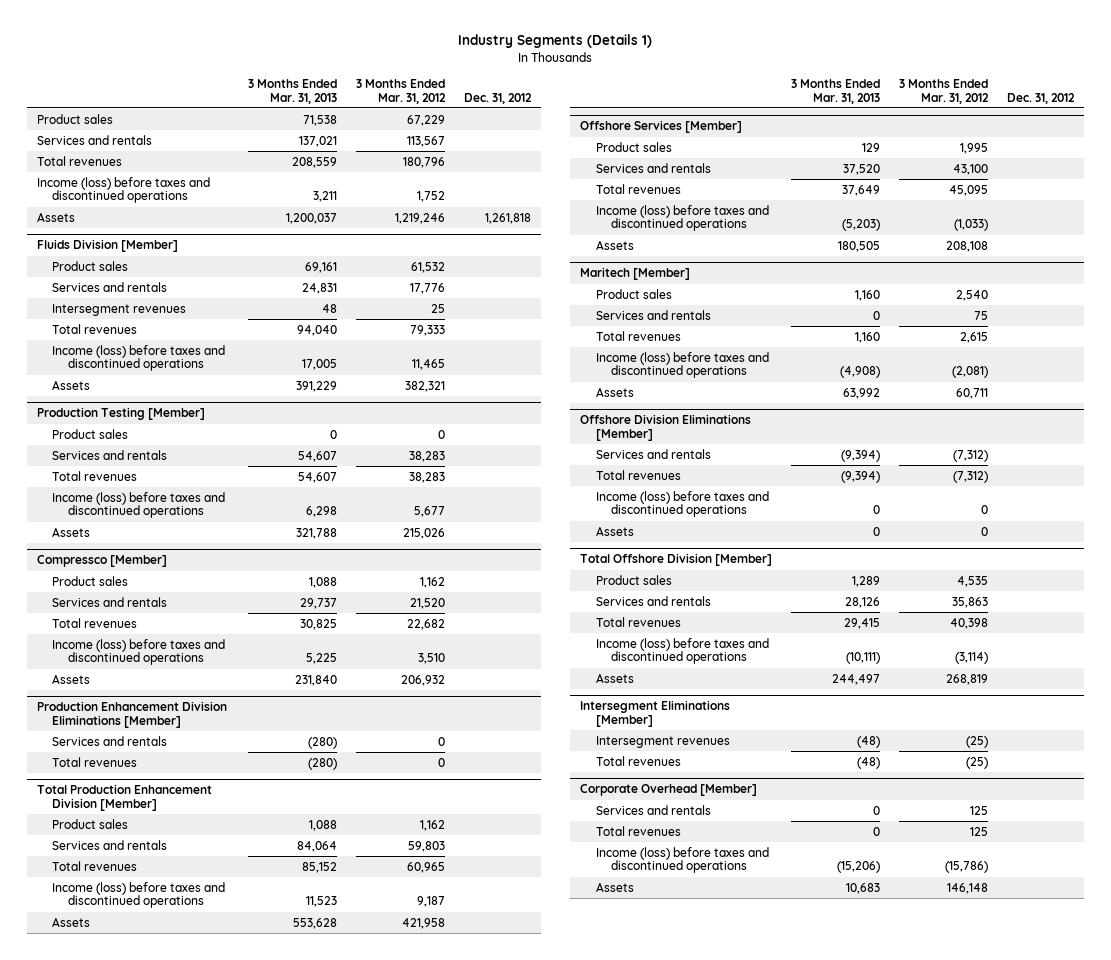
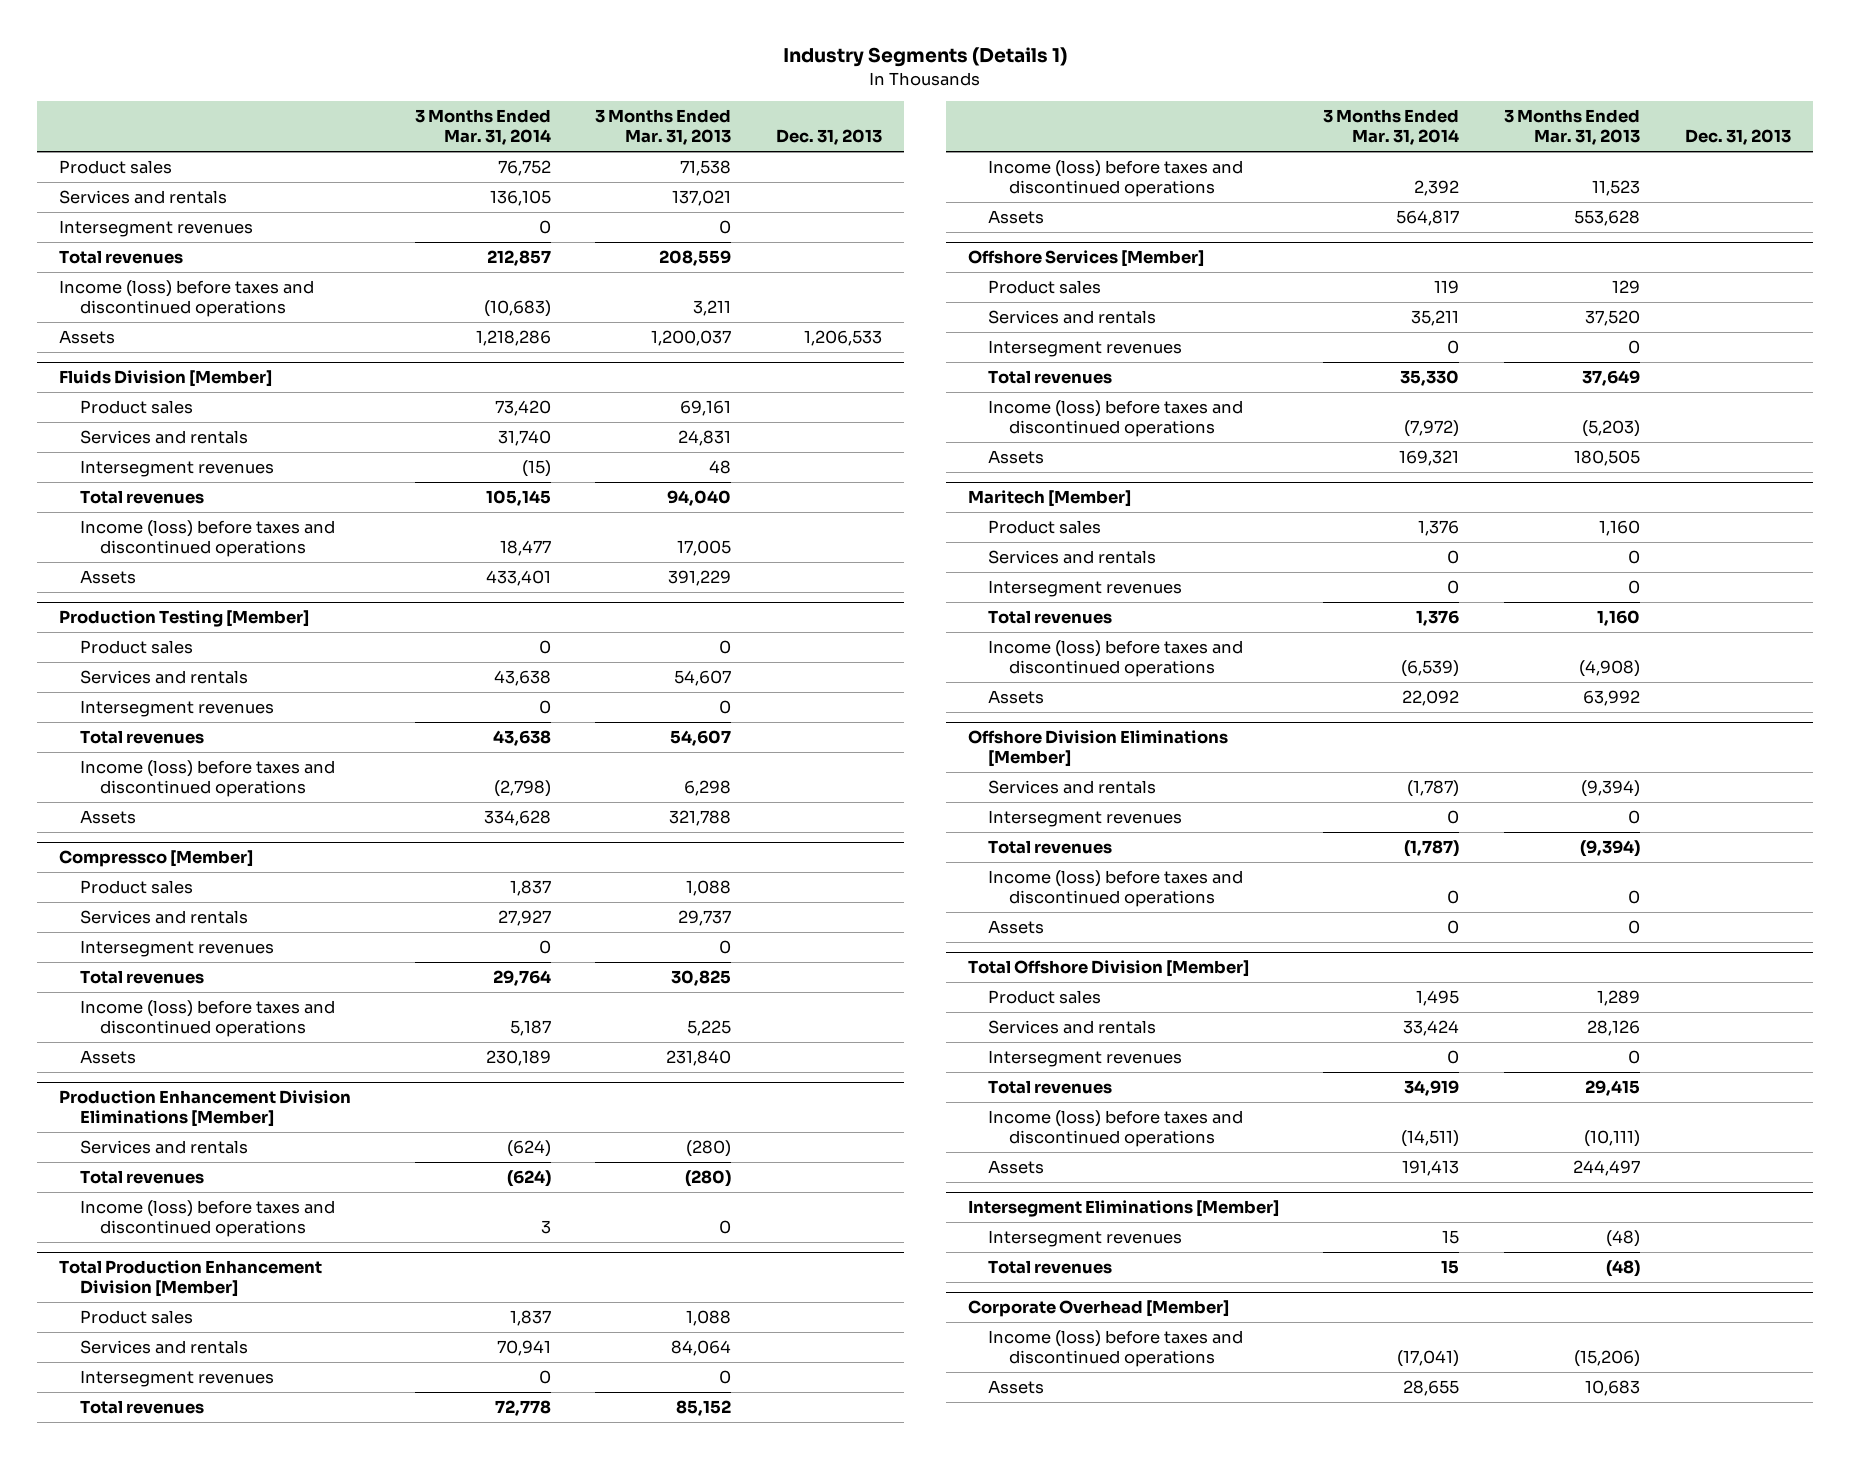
[355,79,446,104] 3 Months Ended Mar. 31, 2012 -> none
[464,92,533,104] Dec. 31, 2012 -> none
none -> [414,109,551,146] 3 Months Ended Mar. 31, 2014
none -> [776,129,883,146] Dec. 31, 2013
none -> [59,219,254,237] Intersegment revenues
none -> [79,699,274,717] Intersegment revenues
none -> [79,939,274,957] Intersegment revenues
none -> [79,1199,335,1238] Income (loss) before taxes and discontinued operations
none -> [79,1369,274,1387] Intersegment revenues
none -> [988,339,1183,357] Intersegment revenues
none -> [988,579,1183,597] Intersegment revenues
none -> [988,809,1183,827] Intersegment revenues
none -> [988,1049,1183,1067] Intersegment revenues
[595,804,711,815] Services and rentals -> none
[595,825,681,836] Total revenues -> none

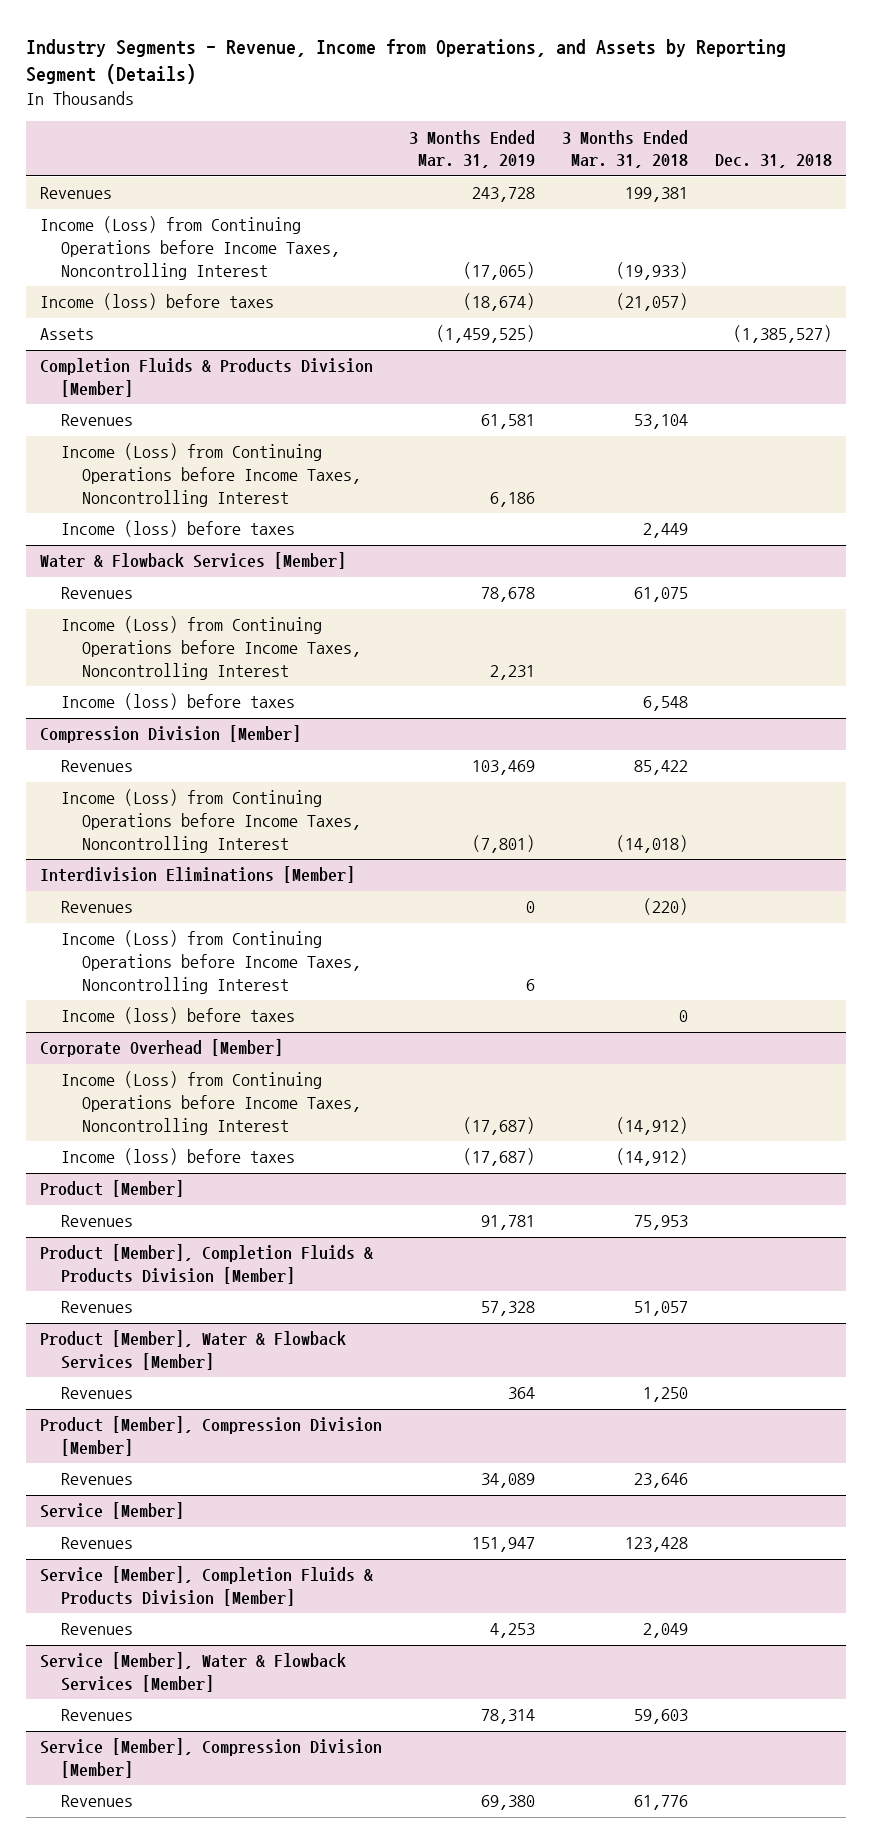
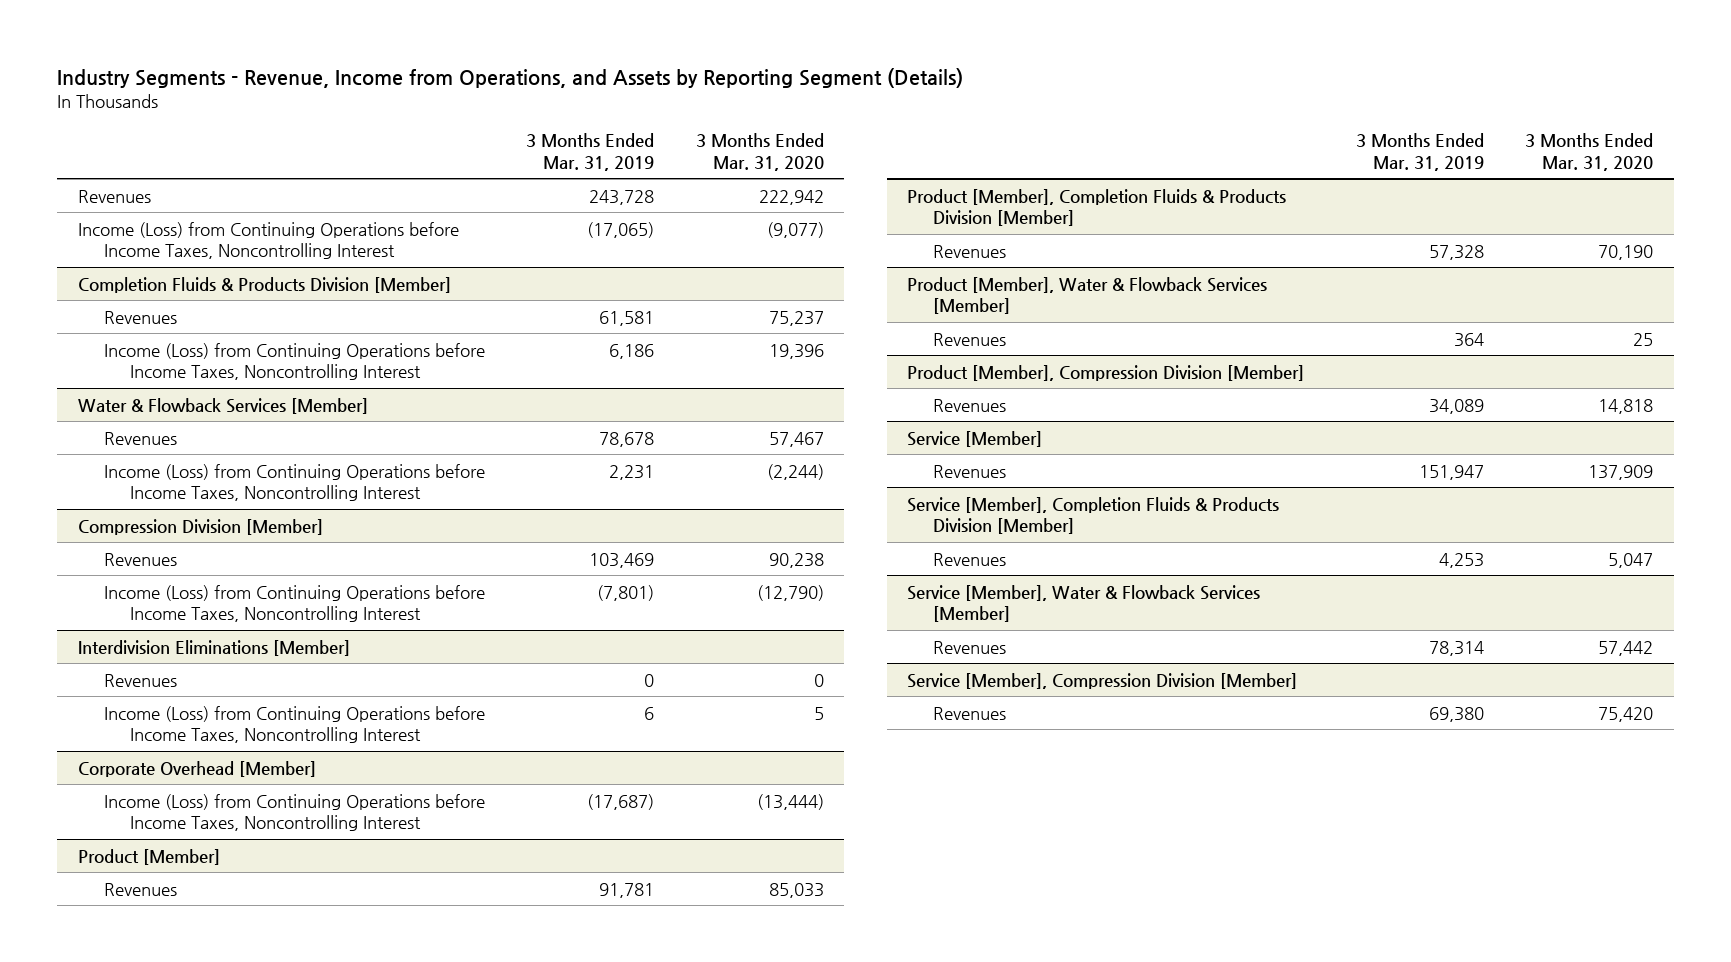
[562,129,689,169] 3 Months Ended Mar. 31, 2018 -> none
[715,154,833,169] Dec. 31, 2018 -> none
none -> [695,133,824,171] 3 Months Ended Mar. 31, 2020
[39,293,274,311] Income (loss) before taxes -> none
[39,328,94,341] Assets -> none
[60,520,295,538] Income (loss) before taxes -> none
[60,693,295,711] Income (loss) before taxes -> none
[60,1007,295,1025] Income (loss) before taxes -> none
[60,1148,295,1166] Income (loss) before taxes -> none

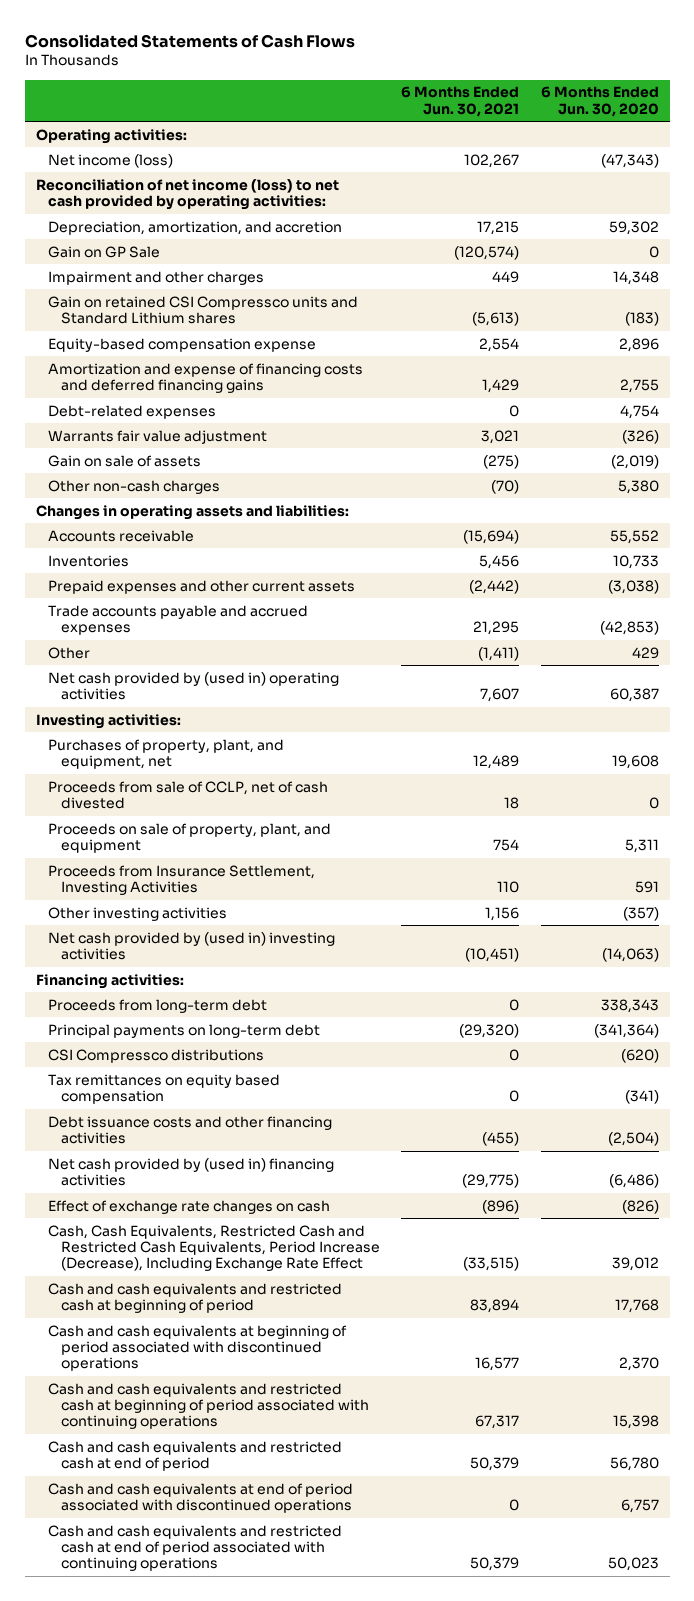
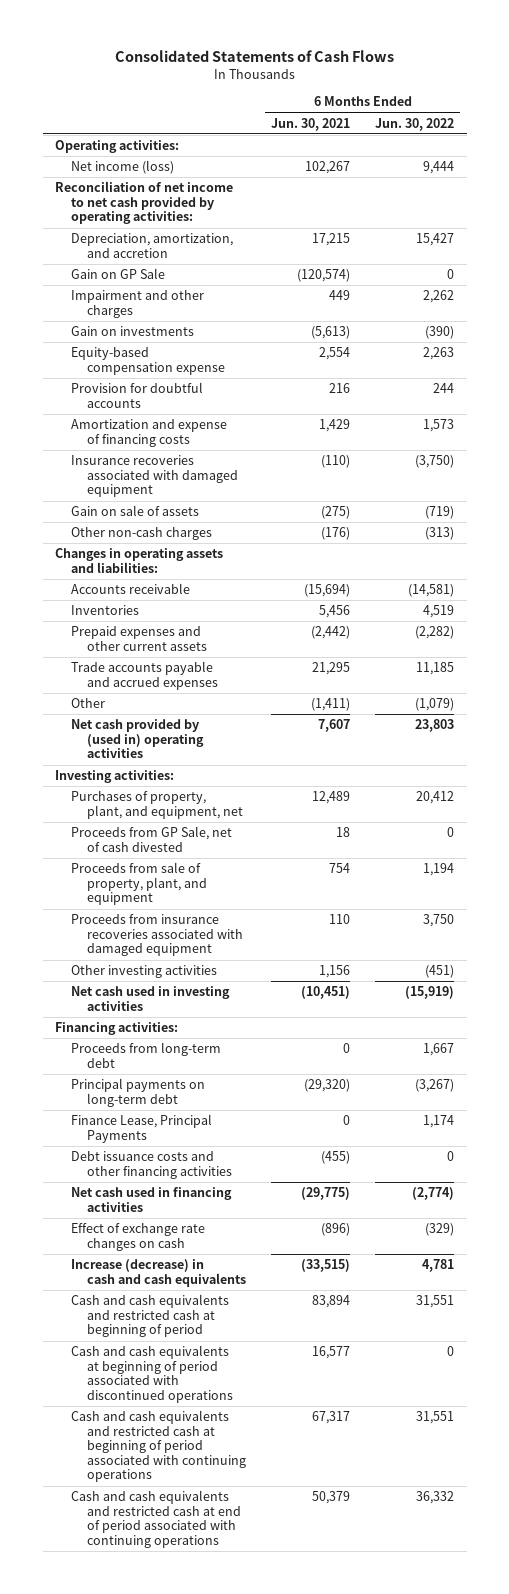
[540,86,659,117] 6 Months Ended Jun. 30, 2020 -> none
none -> [375,117,455,131] Jun. 30, 2022
[35,178,339,211] Reconciliation of net income (loss) to net cash provided by operating activities: -> [55,181,234,225] Reconciliation of net income to net cash provided by operating activities:
[48,295,359,325] Gain on retained CSI Compressco units and Standard Lithium shares -> [71,326,195,337] Gain on investments
[48,404,217,419] Debt-related expenses -> none
[48,429,268,444] Warrants fair value adjustment -> none
none -> [71,382,204,408] Provision for doubtful accounts
[48,362,364,394] Amortization and expense of financing costs and deferred financing gains -> [71,419,228,447] Amortization and expense of financing costs
none -> [71,455,238,498] Insurance recoveries associated with damaged equipment
[491,479,520,494] (70) -> [321,527,351,541] (176)
[48,780,329,810] Proceeds from sale of CCLP, net of cash divested -> [71,826,233,852] Proceeds from GP Sale, net of cash divested
[48,822,332,854] Proceeds on sale of property, plant, and equipment -> [71,862,207,906] Proceeds from sale of property, plant, and equipment
[48,864,316,896] Proceeds from Insurance Settlement, Investing Activities -> [71,914,243,957] Proceeds from insurance recoveries associated with damaged equipment
[48,931,336,961] Net cash provided by (used in) investing activities -> [71,986,231,1011] Net cash used in investing activities
[48,1048,265,1063] CSI Compressco distributions -> none
[48,1073,281,1105] Tax remittances on equity based compensation -> none
none -> [71,1114,213,1143] Finance Lease, Principal Payments
[48,1157,335,1187] Net cash provided by (used in) financing activities -> [71,1187,233,1212] Net cash used in financing activities
[48,1224,380,1272] Cash, Cash Equivalents, Restricted Cash and Restricted Cash Equivalents, Period Increase (Decrease), Including Exchange Rate Effect -> [71,1259,246,1287] Increase (decrease) in cash and cash equivalents
[48,1440,343,1472] Cash and cash equivalents and restricted cash at end of period -> none
[48,1482,354,1514] Cash and cash equivalents at end of period associated with discontinued operations -> none

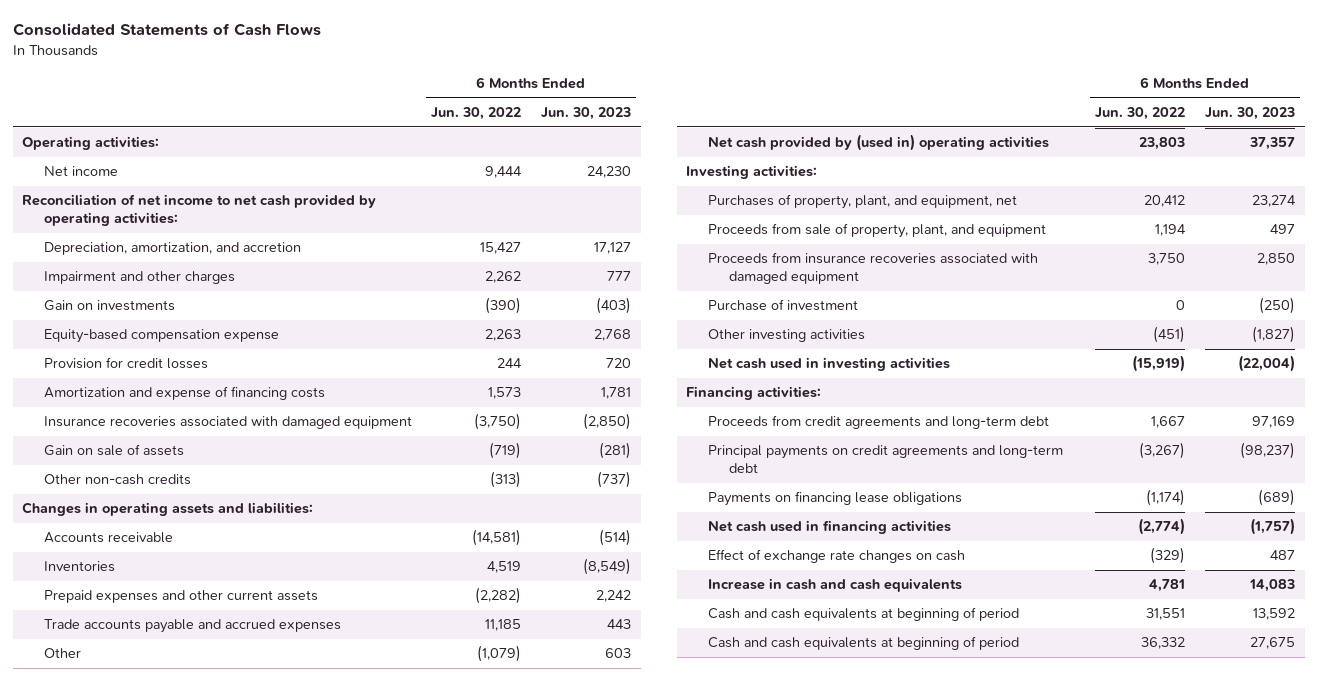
[271,117,351,131] Jun. 30, 2021 -> none
none -> [540,107,631,121] Jun. 30, 2023
[71,160,175,175] Net income (loss) -> [43,166,118,177] Net income
[71,268,166,280] Gain on GP Sale -> none
[71,382,204,408] Provision for doubtful accounts -> [43,357,208,370] Provision for credit losses
[71,527,213,541] Other non-cash charges -> [43,474,191,486] Other non-cash credits
[71,826,233,852] Proceeds from GP Sale, net of cash divested -> none
none -> [707,299,858,312] Purchase of investment
[71,1151,232,1179] Debt issuance costs and other financing activities -> none
[71,1042,222,1068] Proceeds from long-term debt -> [707,415,1049,430] Proceeds from credit agreements and long-term debt
[71,1078,206,1107] Principal payments on long-term debt -> [707,445,1063,474] Principal payments on credit agreements and long-term debt
[71,1114,213,1143] Finance Lease, Principal Payments -> [707,491,962,507] Payments on financing lease obligations
[423,1115,455,1129] 1,174 -> [1146,489,1186,507] (1,174)
[71,1345,233,1403] Cash and cash equivalents at beginning of period associated with discontinued operations -> none
[71,1410,246,1483] Cash and cash equivalents and restricted cash at beginning of period associated with continuing operations -> none
[71,1259,246,1287] Increase (decrease) in cash and cash equivalents -> [707,578,962,593] Increase in cash and cash equivalents
[71,1294,230,1338] Cash and cash equivalents and restricted cash at beginning of period -> [707,607,1019,622] Cash and cash equivalents at beginning of period
[71,1490,241,1548] Cash and cash equivalents and restricted cash at end of period associated with continuing operations -> [707,636,1019,651] Cash and cash equivalents at beginning of period

